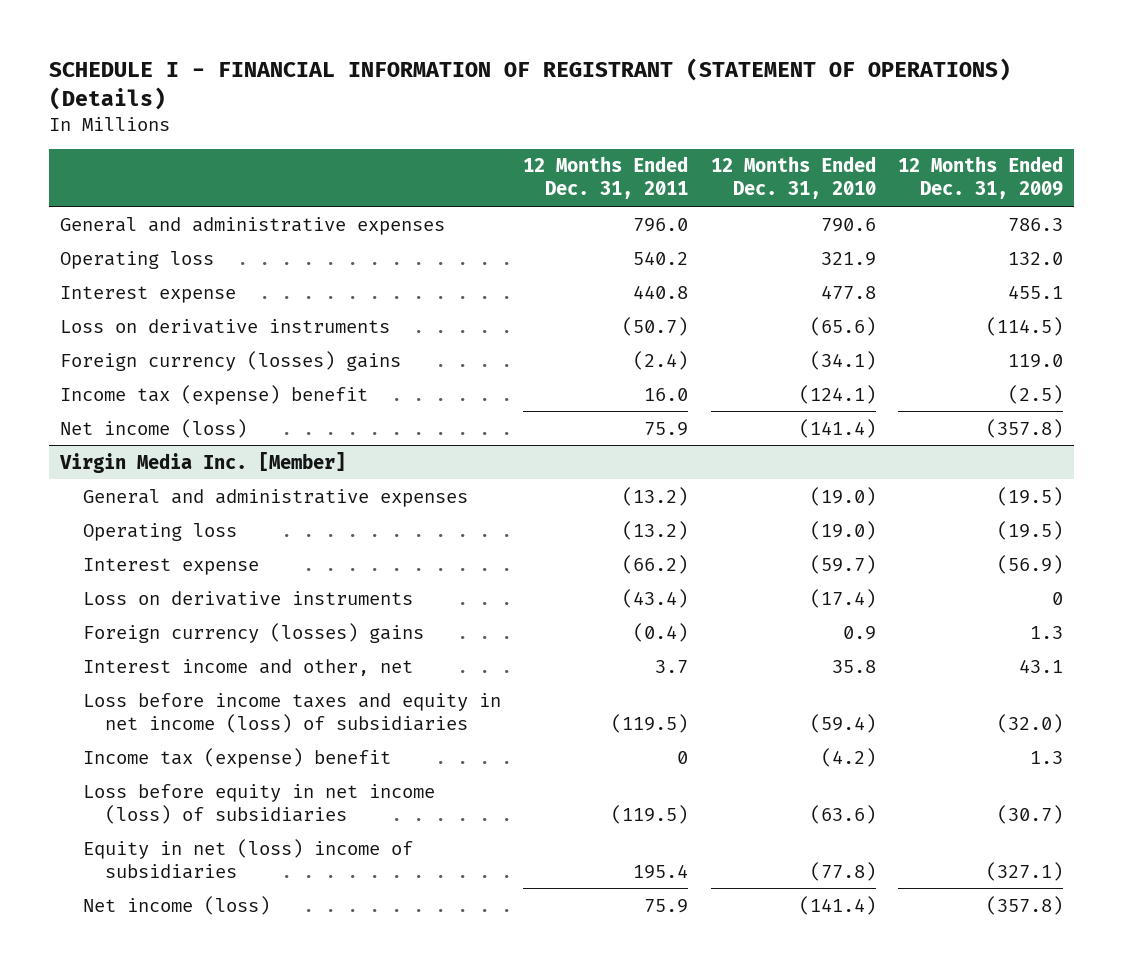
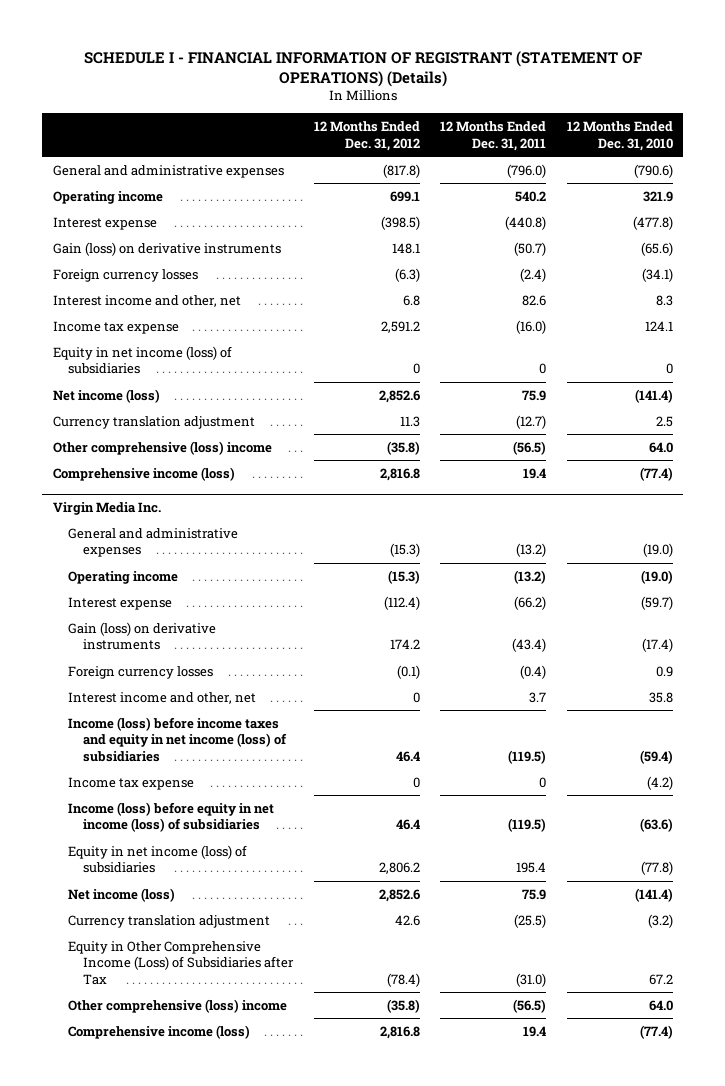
[898,156,1064,200] 12 Months Ended Dec. 31, 2009 -> none
none -> [313,121,420,151] 12 Months Ended Dec. 31, 2012
[633,217,689,232] 796.0 -> [507,163,547,178] (796.0)
[820,217,876,232] 790.6 -> [633,163,673,178] (790.6)
[59,250,214,269] Operating loss -> [52,190,163,204] Operating income
[633,284,689,299] 440.8 -> [505,215,547,230] (440.8)
[820,284,876,299] 477.8 -> [632,215,673,230] (477.8)
[59,318,390,334] Loss on derivative instruments -> [52,241,281,256] Gain (loss) on derivative instruments
[59,350,401,371] Foreign currency (losses) gains -> [52,268,198,282] Foreign currency losses
none -> [52,294,241,307] Interest income and other, net
[59,384,368,405] Income tax (expense) benefit -> [52,320,179,334] Income tax expense
[644,387,689,401] 16.0 -> [516,319,547,334] (16.0)
[798,384,876,404] (124.1) -> [644,320,673,331] 124.1
none -> [52,345,232,375] Equity in net income (loss) of subsidiaries
none -> [52,415,255,429] Currency translation adjustment
none -> [52,440,272,455] Other comprehensive (loss) income
none -> [52,466,235,481] Comprehensive income (loss)
[58,451,346,473] Virgin Media Inc. [Member] -> [52,502,161,516] Virgin Media Inc.
[82,522,237,541] Operating loss -> [67,570,178,584] Operating income
[82,590,413,606] Loss on derivative instruments -> [67,621,216,651] Gain (loss) on derivative instruments
[82,622,424,643] Foreign currency (losses) gains -> [67,665,213,679] Foreign currency losses
[82,692,501,733] Loss before income taxes and equity in net income (loss) of subsidiaries -> [67,716,288,763] Income (loss) before income taxes and equity in net income (loss) of subsidiaries
[82,747,391,768] Income tax (expense) benefit -> [67,776,194,790] Income tax expense
[82,783,435,824] Loss before equity in net income (loss) of subsidiaries -> [67,801,274,833] Income (loss) before equity in net income (loss) of subsidiaries
[82,838,413,879] Equity in net (loss) income of subsidiaries -> [67,844,247,874] Equity in net income (loss) of subsidiaries
none -> [67,914,270,928] Currency translation adjustment
none -> [67,940,295,986] Equity in Other Comprehensive Income (Loss) of Subsidiaries after Tax
none -> [67,998,287,1013] Other comprehensive (loss) income
none -> [67,1024,250,1039] Comprehensive income (loss)

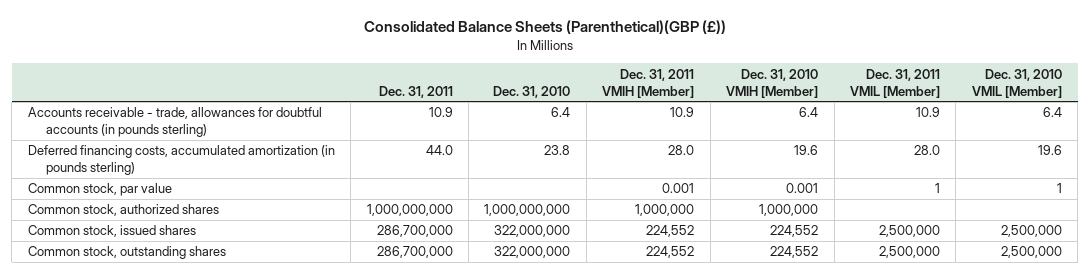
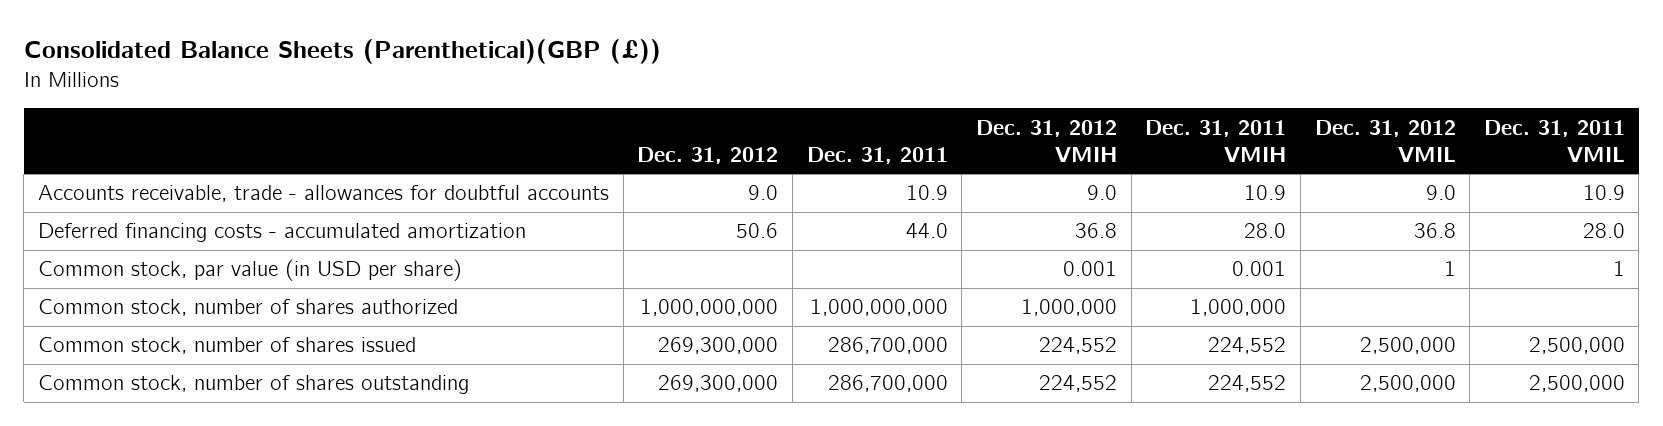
[493,85,571,98] Dec. 31, 2010 -> none
[602,68,695,98] Dec. 31, 2011 VMIH [Member] -> none
[726,68,819,98] Dec. 31, 2010 VMIH [Member] -> none
[849,68,940,98] Dec. 31, 2011 VMIL [Member] -> none
[971,68,1062,98] Dec. 31, 2010 VMIL [Member] -> none
none -> [637,146,779,164] Dec. 31, 2012
none -> [975,119,1117,162] Dec. 31, 2012 VMIH
none -> [1145,119,1287,162] Dec. 31, 2011 VMIH
none -> [1314,119,1456,162] Dec. 31, 2012 VMIL
none -> [1483,119,1625,162] Dec. 31, 2011 VMIL
[27,107,322,138] Accounts receivable - trade, allowances for doubtful accounts (in pounds sterling) -> [38,185,610,203] Accounts receivable, trade - allowances for doubtful accounts
[27,145,335,176] Deferred financing costs, accumulated amortization (in pounds sterling) -> [38,223,527,243] Deferred financing costs - accumulated amortization
[27,183,172,197] Common stock, par value -> [38,259,463,282] Common stock, par value (in USD per share)
[27,204,219,217] Common stock, authorized shares -> [38,299,459,317] Common stock, number of shares authorized
[27,225,196,238] Common stock, issued shares -> [38,337,417,355] Common stock, number of shares issued
[27,246,226,260] Common stock, outstanding shares -> [38,375,470,395] Common stock, number of shares outstanding

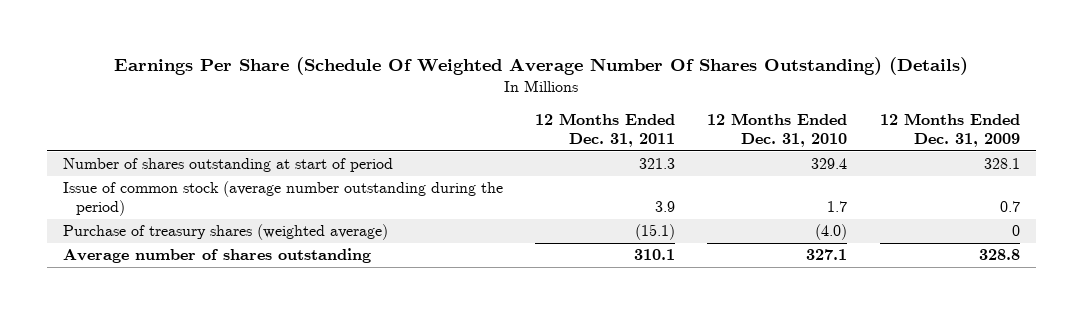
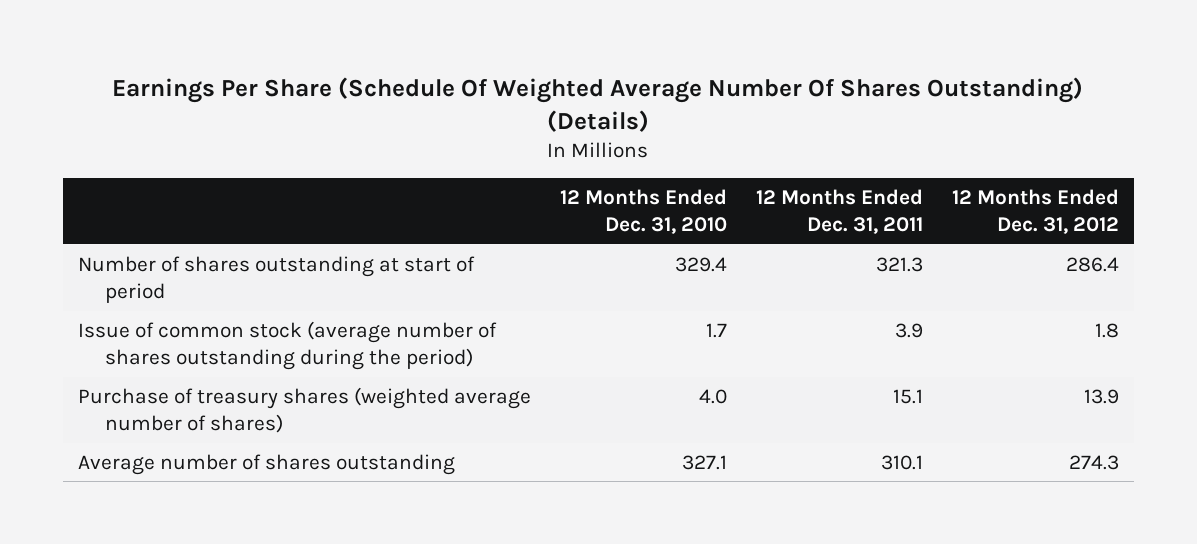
[879,113,1020,148] 12 Months Ended Dec. 31, 2009 -> none
none -> [952,188,1120,235] 12 Months Ended Dec. 31, 2012
[63,181,504,217] Issue of common stock (average number outstanding during the period) -> [77,320,497,371] Issue of common stock (average number of shares outstanding during the period)
[63,224,389,241] Purchase of treasury shares (weighted average) -> [77,386,531,434] Purchase of treasury shares (weighted average number of shares)
[635,224,676,241] (15.1) -> [892,388,923,404] 15.1
[815,224,848,241] (4.0) -> [698,388,727,404] 4.0

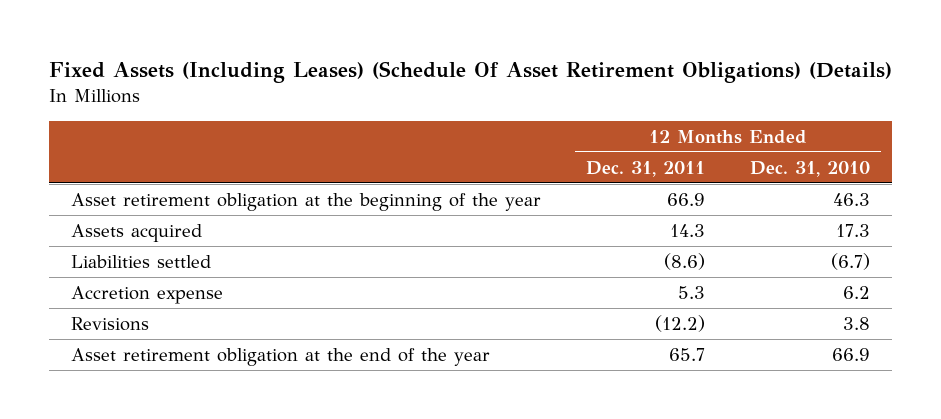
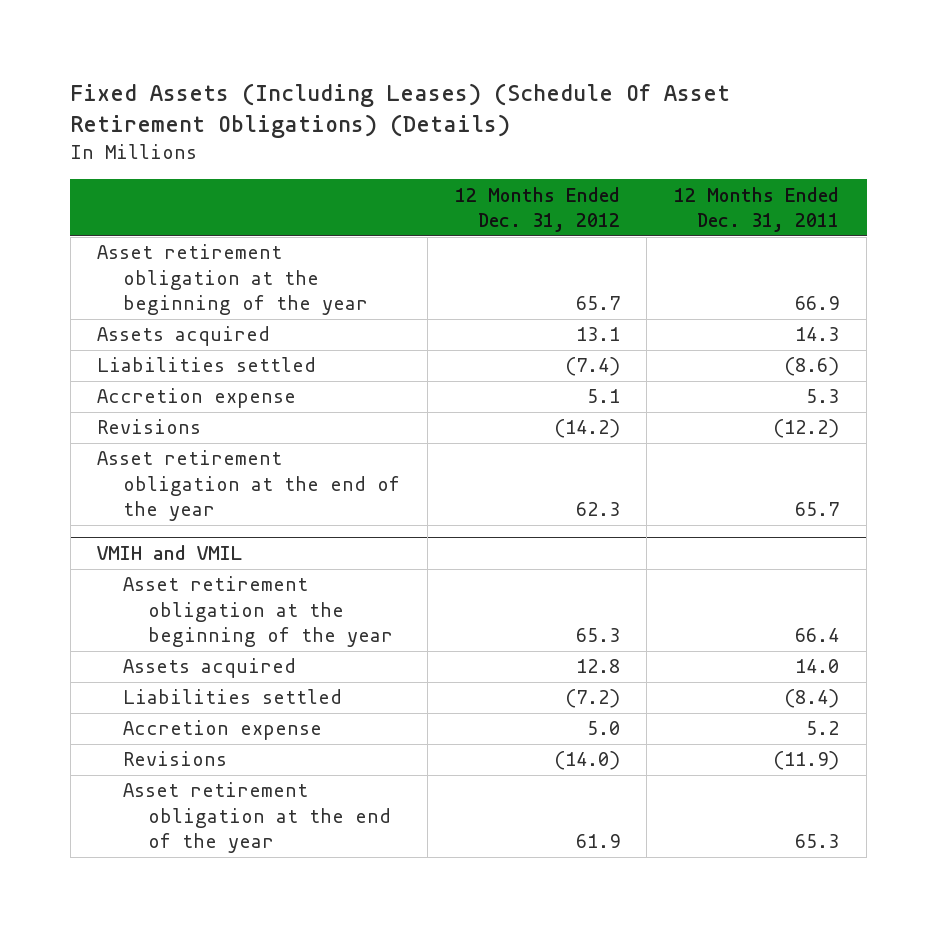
[749,160,870,177] Dec. 31, 2010 -> none
none -> [454,186,620,233] 12 Months Ended Dec. 31, 2012
none -> [97,545,243,561] VMIH and VMIL
none -> [122,576,394,648] Asset retirement obligation at the beginning of the year
none -> [122,658,296,679] Assets acquired
none -> [122,689,342,705] Liabilities settled
none -> [122,720,322,741] Accretion expense
none -> [122,751,227,767] Revisions
none -> [122,782,392,854] Asset retirement obligation at the end of the year

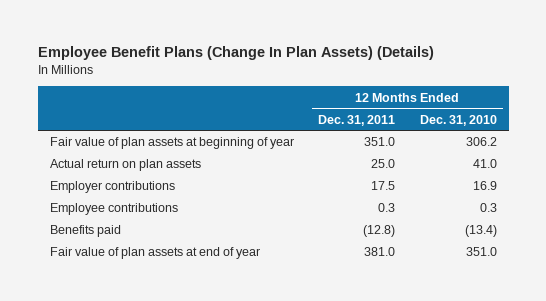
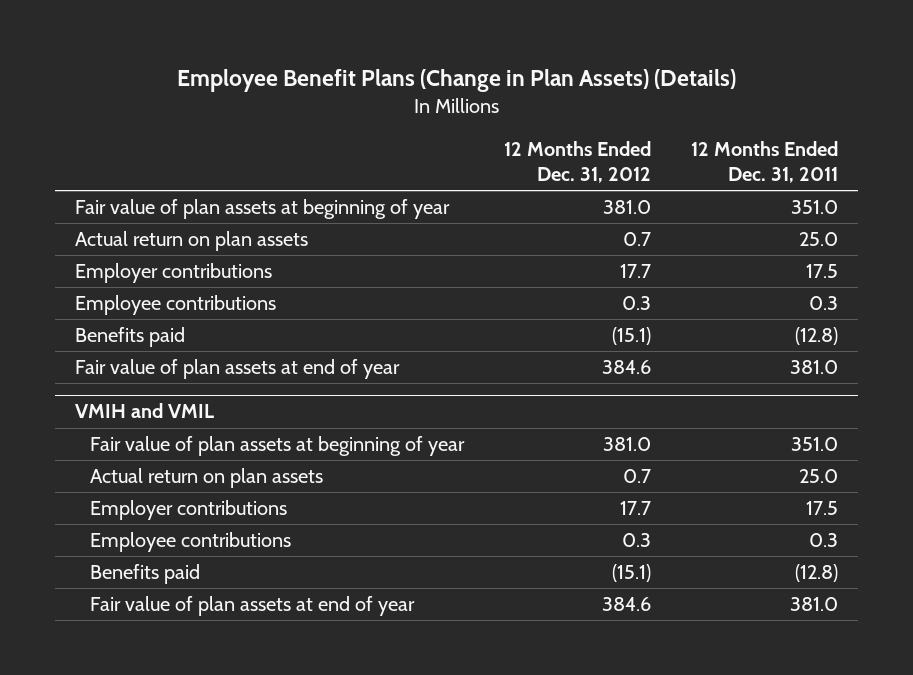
[37,45,434,60] Employee Benefit Plans (Change In Plan Assets) (Details) -> [176,69,736,93] Employee Benefit Plans (Change in Plan Assets) (Details)
[419,114,497,126] Dec. 31, 2010 -> none
none -> [504,141,652,184] 12 Months Ended Dec. 31, 2012
none -> [75,403,215,419] VMIH and VMIL
none -> [90,436,466,457] Fair value of plan assets at beginning of year
none -> [90,468,324,489] Actual return on plan assets
none -> [90,500,288,521] Employer contributions
none -> [90,532,292,553] Employee contributions
none -> [90,564,201,585] Benefits paid
none -> [90,596,416,617] Fair value of plan assets at end of year

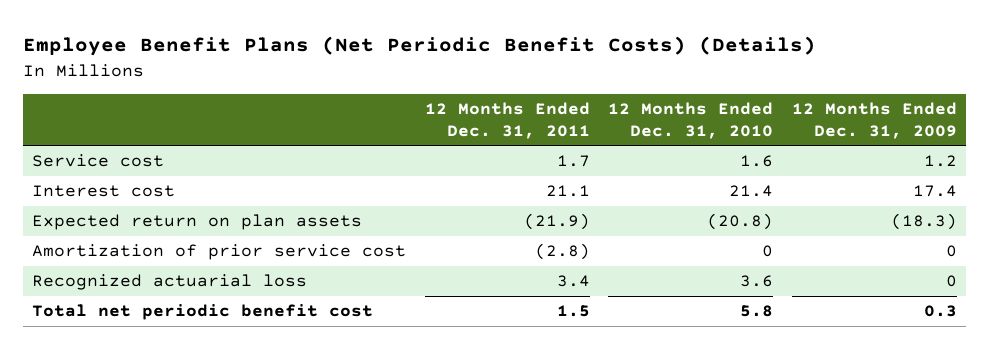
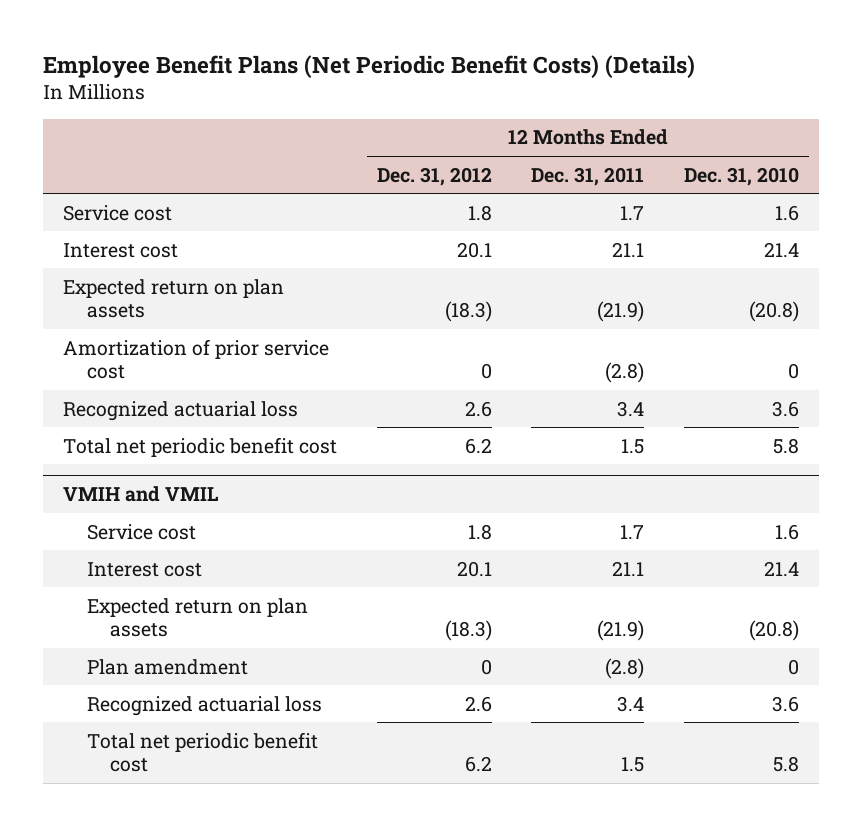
[791,102,957,139] 12 Months Ended Dec. 31, 2009 -> none
none -> [376,166,492,186] Dec. 31, 2012
none -> [63,486,219,503] VMIH and VMIL
none -> [86,523,196,540] Service cost
none -> [86,561,202,577] Interest cost
none -> [86,597,308,638] Expected return on plan assets
none -> [86,658,248,675] Plan amendment
none -> [86,695,322,716] Recognized actuarial loss
none -> [86,731,318,773] Total net periodic benefit cost

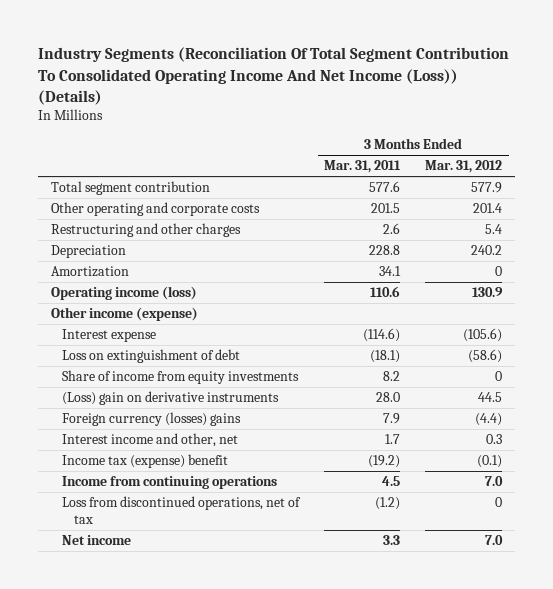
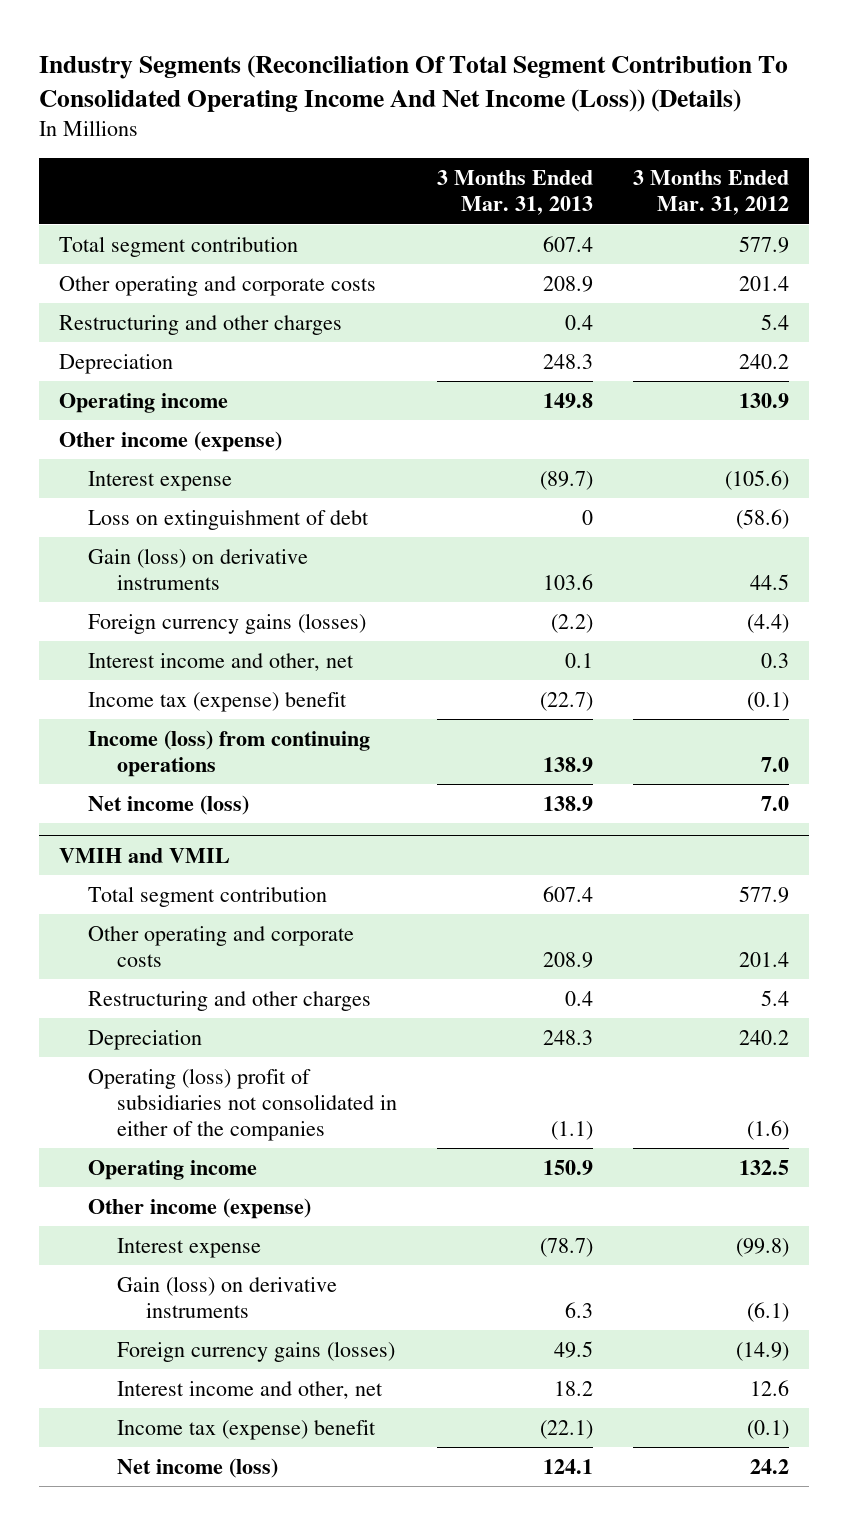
[324,160,402,174] Mar. 31, 2011 -> none
none -> [436,170,593,216] 3 Months Ended Mar. 31, 2013
[50,266,129,278] Amortization -> none
[50,286,197,301] Operating income (loss) -> [58,392,228,413] Operating income
[62,370,300,385] Share of income from equity investments -> none
[62,391,280,406] (Loss) gain on derivative instruments -> [87,547,308,590] Gain (loss) on derivative instruments
[62,412,242,427] Foreign currency (losses) gains -> [87,612,366,634] Foreign currency gains (losses)
[62,496,302,525] Loss from discontinued operations, net of tax -> none
[62,476,278,490] Income from continuing operations -> [87,729,370,777] Income (loss) from continuing operations
[62,535,132,546] Net income -> [87,794,249,815] Net income (loss)
none -> [58,847,230,863] VMIH and VMIL
none -> [87,885,327,907] Total segment contribution
none -> [87,925,354,967] Other operating and corporate costs
none -> [87,990,371,1011] Restructuring and other charges
none -> [87,1029,202,1050] Depreciation
none -> [87,1067,397,1141] Operating (loss) profit of subsidiaries not consolidated in either of the companies
none -> [87,1159,257,1180] Operating income
none -> [87,1197,311,1219] Other income (expense)
none -> [116,1237,261,1258] Interest expense
none -> [116,1275,337,1318] Gain (loss) on derivative instruments
none -> [116,1340,395,1362] Foreign currency gains (losses)
none -> [116,1380,383,1399] Interest income and other, net
none -> [116,1419,376,1440] Income tax (expense) benefit
none -> [116,1457,278,1478] Net income (loss)

